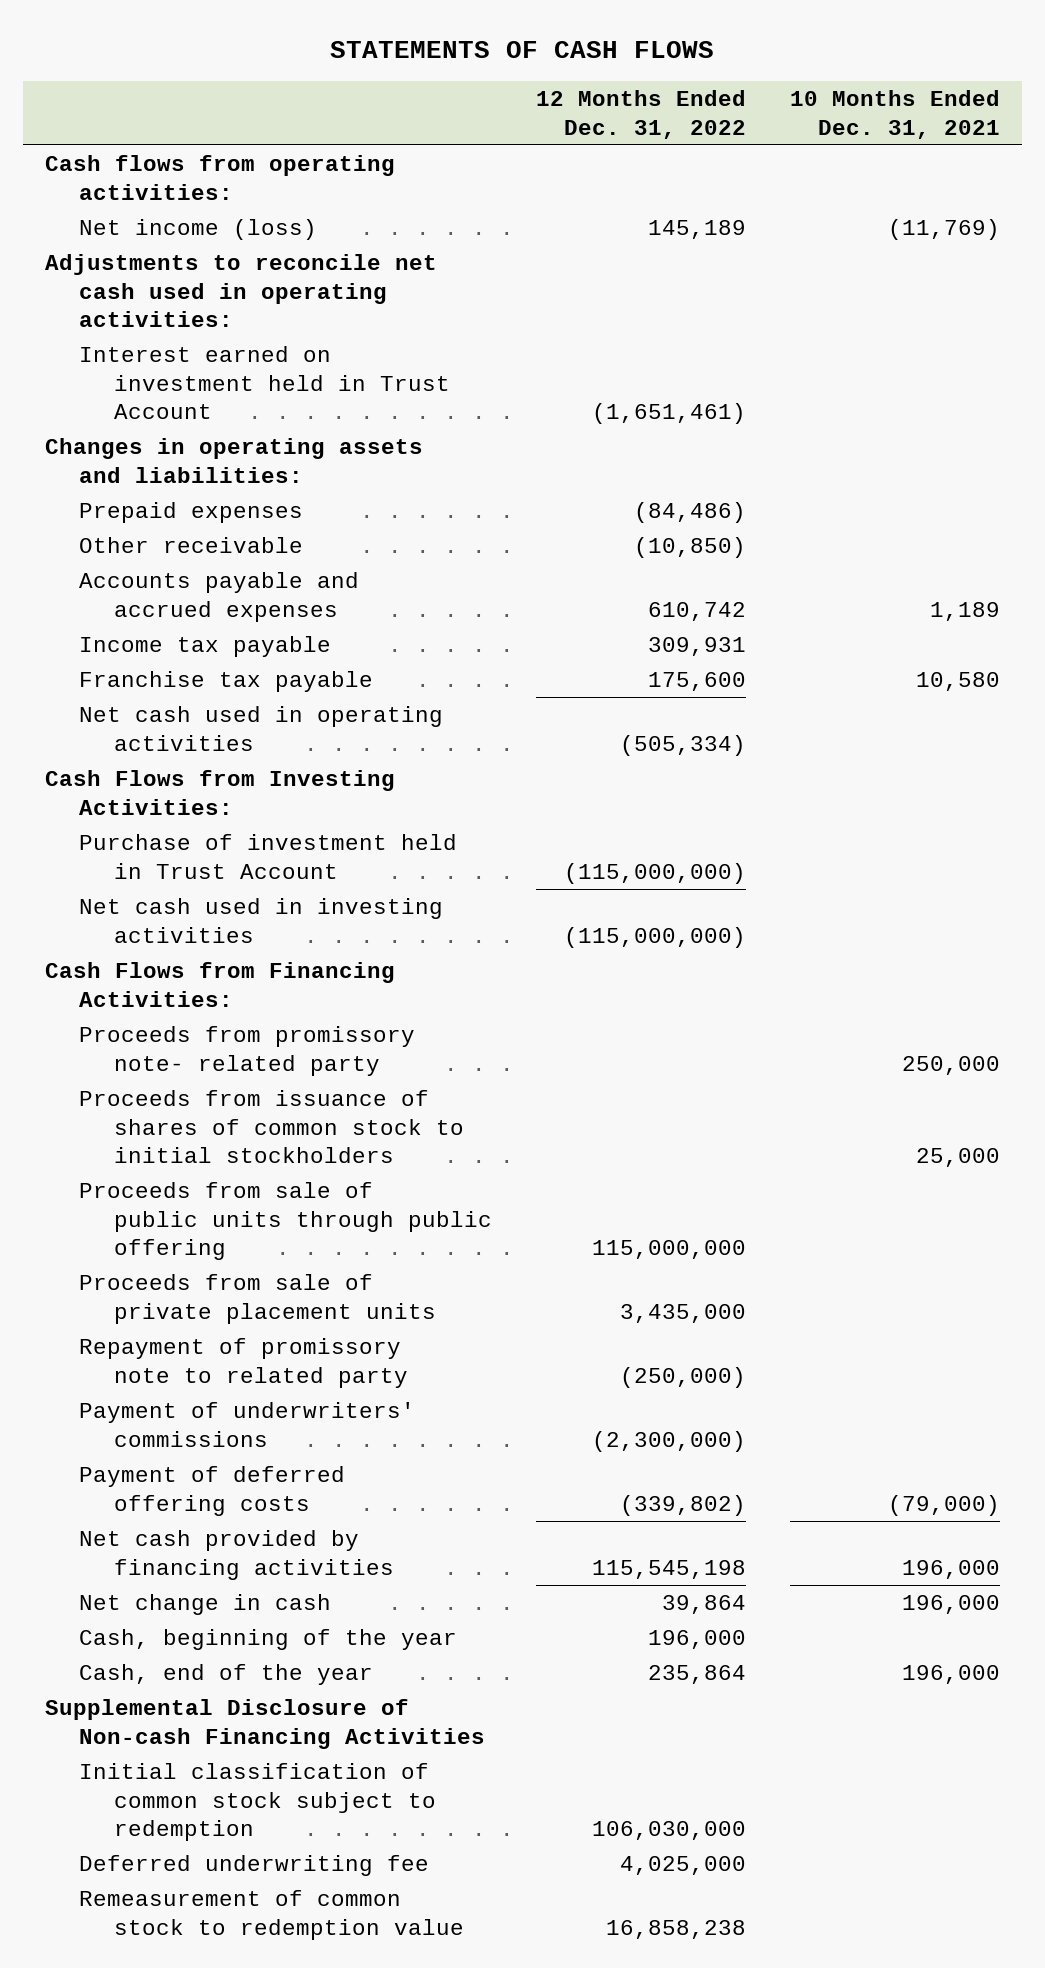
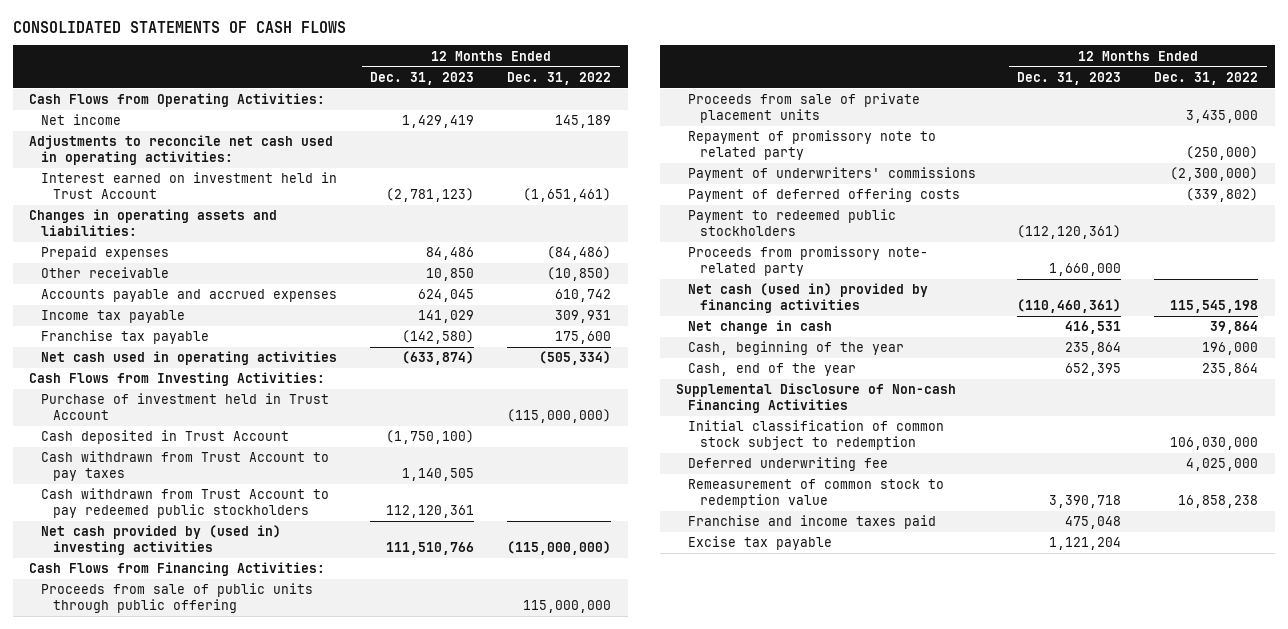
[330,41,715,59] STATEMENTS OF CASH FLOWS -> [12,20,346,33] CONSOLIDATED STATEMENTS OF CASH FLOWS
[789,89,1000,139] 10 Months Ended Dec. 31, 2021 -> none
none -> [370,71,475,85] Dec. 31, 2023
[44,155,395,200] Cash flows from operating activities: -> [29,93,326,108] Cash Flows from Operating Activities:
[79,219,318,241] Net income (loss) -> [40,114,121,126] Net income
none -> [40,430,289,445] Cash deposited in Trust Account
none -> [40,451,329,482] Cash withdrawn from Trust Account to pay taxes
none -> [40,488,329,519] Cash withdrawn from Trust Account to pay redeemed public stockholders
[79,898,444,943] Net cash used in investing activities -> [40,525,281,556] Net cash provided by (used in) investing activities
[79,1090,464,1164] Proceeds from issuance of shares of common stock to initial stockholders -> none
none -> [687,209,896,237] Payment to redeemed public stockholders
[79,1026,416,1076] Proceeds from promissory note- related party -> [687,246,928,277] Proceeds from promissory note- related party
[79,1530,394,1580] Net cash provided by financing activities -> [687,283,928,314] Net cash (used in) provided by financing activities
none -> [687,515,936,530] Franchise and income taxes paid
none -> [687,536,832,551] Excise tax payable

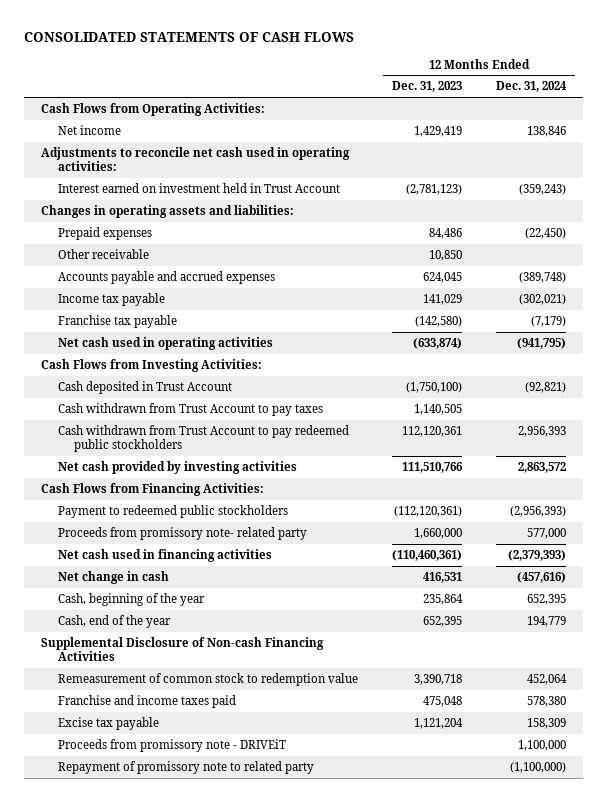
[507,71,612,85] Dec. 31, 2022 -> none
none -> [496,81,568,93] Dec. 31, 2024
[40,393,329,421] Purchase of investment held in Trust Account -> none
[40,525,281,556] Net cash provided by (used in) investing activities -> [57,460,297,474] Net cash provided by investing activities
[40,583,313,614] Proceeds from sale of public units through public offering -> none
[687,93,920,124] Proceeds from sale of private placement units -> none
[687,167,976,182] Payment of underwriters' commissions -> none
[687,188,960,203] Payment of deferred offering costs -> none
[687,283,928,314] Net cash (used in) provided by financing activities -> [57,548,272,562] Net cash used in financing activities
[687,420,944,451] Initial classification of common stock subject to redemption -> none
[687,457,888,472] Deferred underwriting fee -> none
none -> [57,738,286,752] Proceeds from promissory note - DRIVEiT
[687,130,936,161] Repayment of promissory note to related party -> [57,760,314,774] Repayment of promissory note to related party

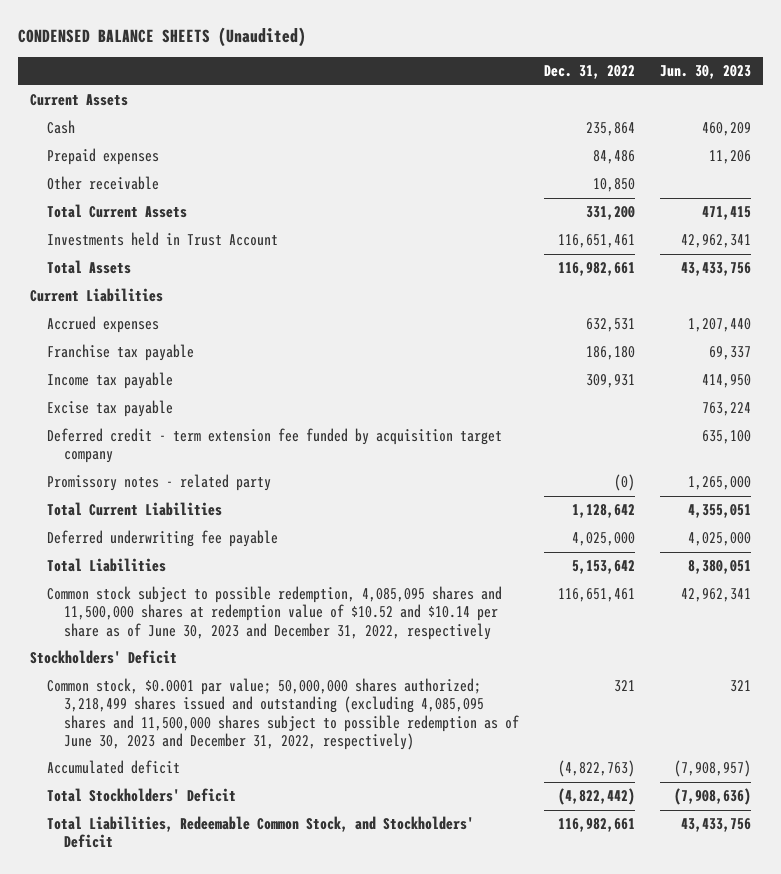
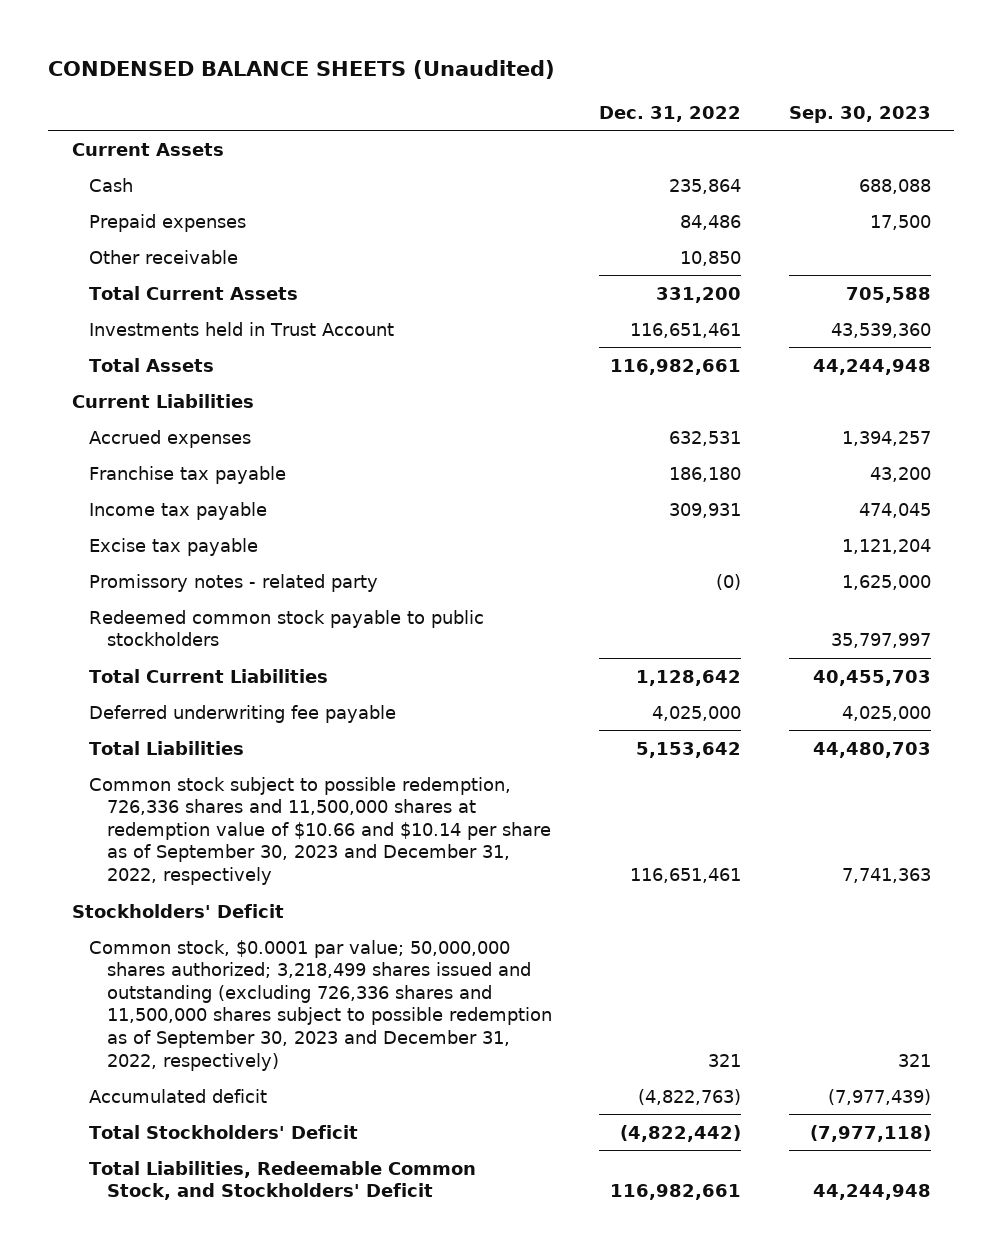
[659,65,751,80] Jun. 30, 2023 -> none
none -> [788,105,931,123] Sep. 30, 2023
[47,428,503,464] Deferred credit - term extension fee funded by acquisition target company -> none
none -> [89,609,485,647] Redeemed common stock payable to public stockholders
[47,586,503,640] Common stock subject to possible redemption, 4,085,095 shares and 11,500,000 shares at redemption value of $10.52 and $10.14 per share as of June 30, 2023 and December 31, 2022, respectively -> [89,776,551,886] Common stock subject to possible redemption, 726,336 shares and 11,500,000 shares at redemption value of $10.66 and $10.14 per share as of September 30, 2023 and December 31, 2022, respectively
[47,678,520,750] Common stock, $0.0001 par value; 50,000,000 shares authorized; 3,218,499 shares issued and outstanding (excluding 4,085,095 shares and 11,500,000 shares subject to possible redemption as of June 30, 2023 and December 31, 2022, respectively) -> [89,939,552,1071] Common stock, $0.0001 par value; 50,000,000 shares authorized; 3,218,499 shares issued and outstanding (excluding 726,336 shares and 11,500,000 shares subject to possible redemption as of September 30, 2023 and December 31, 2022, respectively)

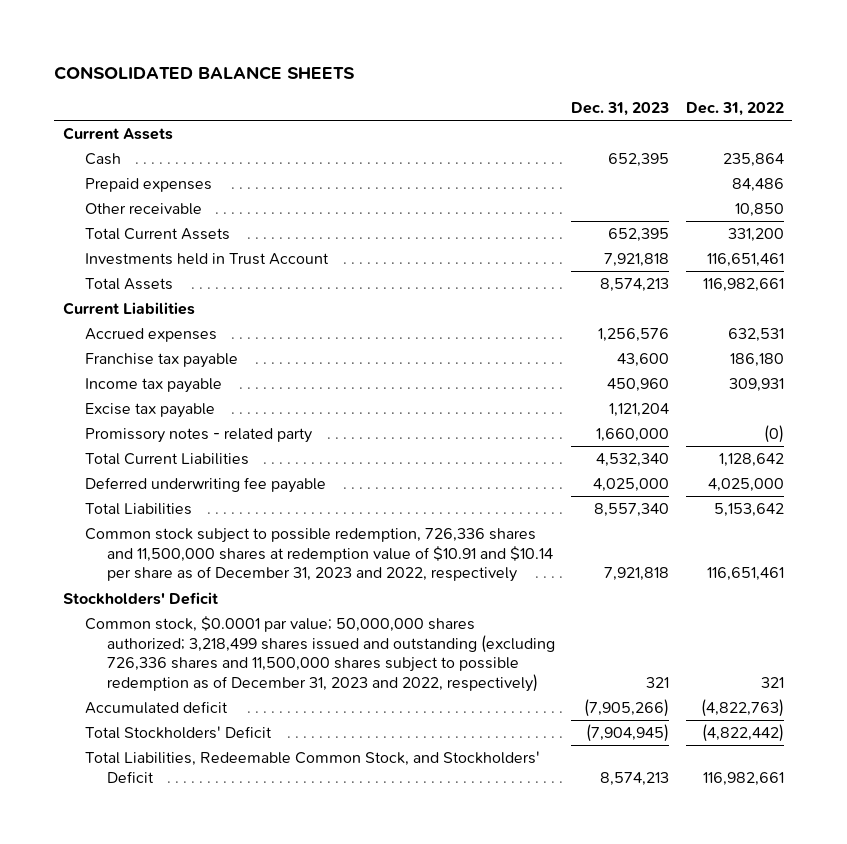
[47,60,555,80] CONDENSED BALANCE SHEETS (Unaudited) -> [54,65,356,80] CONSOLIDATED BALANCE SHEETS
[788,105,931,123] Sep. 30, 2023 -> none
none -> [571,101,670,116] Dec. 31, 2023
[89,609,485,647] Redeemed common stock payable to public stockholders -> none
[89,776,551,886] Common stock subject to possible redemption, 726,336 shares and 11,500,000 shares at redemption value of $10.66 and $10.14 per share as of September 30, 2023 and December 31, 2022, respectively -> [84,528,553,583] Common stock subject to possible redemption, 726,336 shares and 11,500,000 shares at redemption value of $10.91 and $10.14 per share as of December 31, 2023 and 2022, respectively
[89,939,552,1071] Common stock, $0.0001 par value; 50,000,000 shares authorized; 3,218,499 shares issued and outstanding (excluding 726,336 shares and 11,500,000 shares subject to possible redemption as of September 30, 2023 and December 31, 2022, respectively) -> [84,616,555,693] Common stock, $0.0001 par value; 50,000,000 shares authorized; 3,218,499 shares issued and outstanding (excluding 726,336 shares and 11,500,000 shares subject to possible redemption as of December 31, 2023 and 2022, respectively)

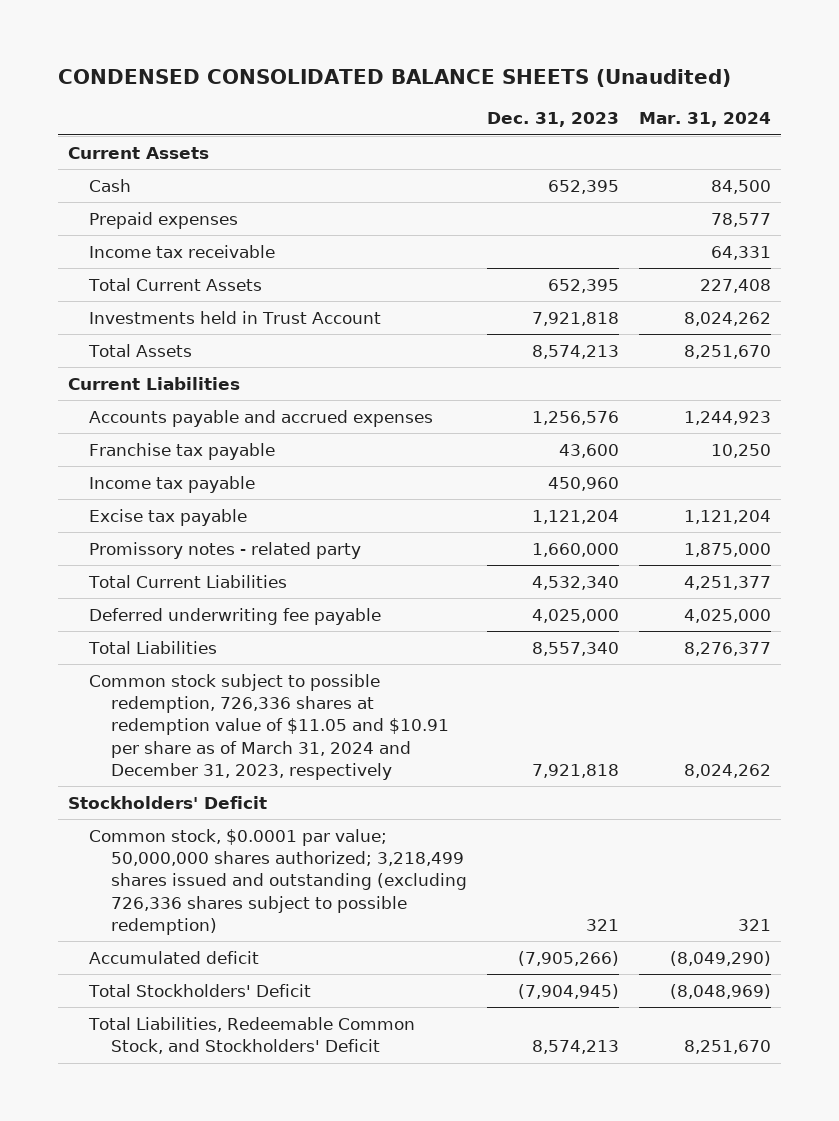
[54,65,356,80] CONSOLIDATED BALANCE SHEETS -> [57,69,731,88] CONDENSED CONSOLIDATED BALANCE SHEETS (Unaudited)
[685,101,784,116] Dec. 31, 2022 -> none
none -> [639,112,772,128] Mar. 31, 2024
[84,203,202,216] Other receivable -> none
none -> [89,244,276,258] Income tax receivable
[84,328,217,343] Accrued expenses -> [89,409,434,427] Accounts payable and accrued expenses
[84,528,553,583] Common stock subject to possible redemption, 726,336 shares and 11,500,000 shares at redemption value of $10.91 and $10.14 per share as of December 31, 2023 and 2022, respectively -> [89,673,450,781] Common stock subject to possible redemption, 726,336 shares at redemption value of $11.05 and $10.91 per share as of March 31, 2024 and December 31, 2023, respectively
[84,616,555,693] Common stock, $0.0001 par value; 50,000,000 shares authorized; 3,218,499 shares issued and outstanding (excluding 726,336 shares and 11,500,000 shares subject to possible redemption as of December 31, 2023 and 2022, respectively) -> [89,828,468,936] Common stock, $0.0001 par value; 50,000,000 shares authorized; 3,218,499 shares issued and outstanding (excluding 726,336 shares subject to possible redemption)

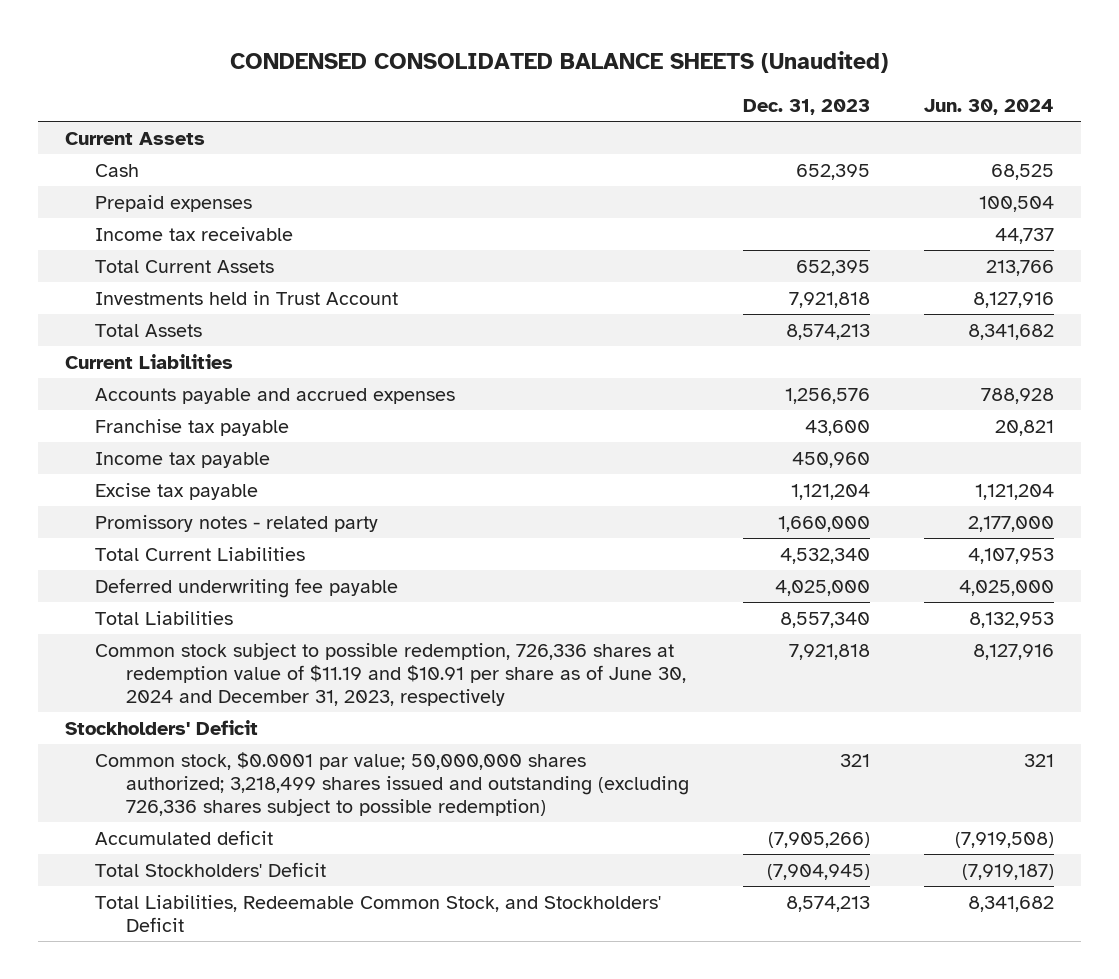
[639,112,772,128] Mar. 31, 2024 -> none
none -> [923,98,1054,115] Jun. 30, 2024
[89,673,450,781] Common stock subject to possible redemption, 726,336 shares at redemption value of $11.05 and $10.91 per share as of March 31, 2024 and December 31, 2023, respectively -> [95,641,686,706] Common stock subject to possible redemption, 726,336 shares at redemption value of $11.19 and $10.91 per share as of June 30, 2024 and December 31, 2023, respectively

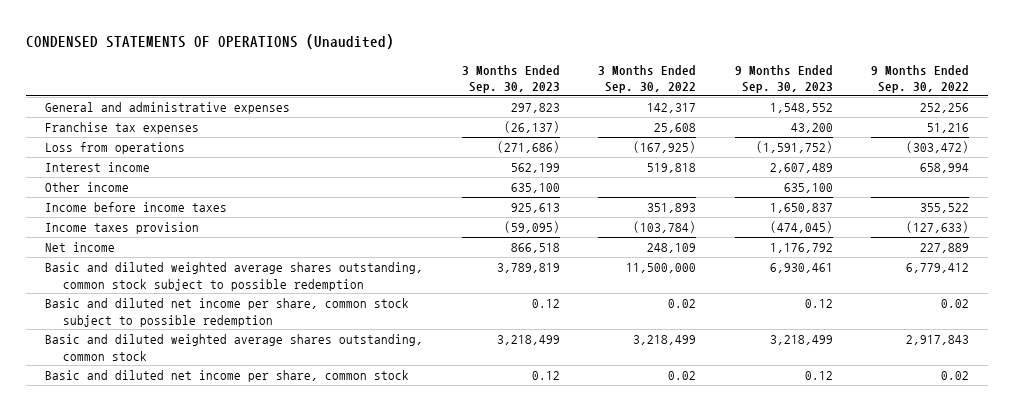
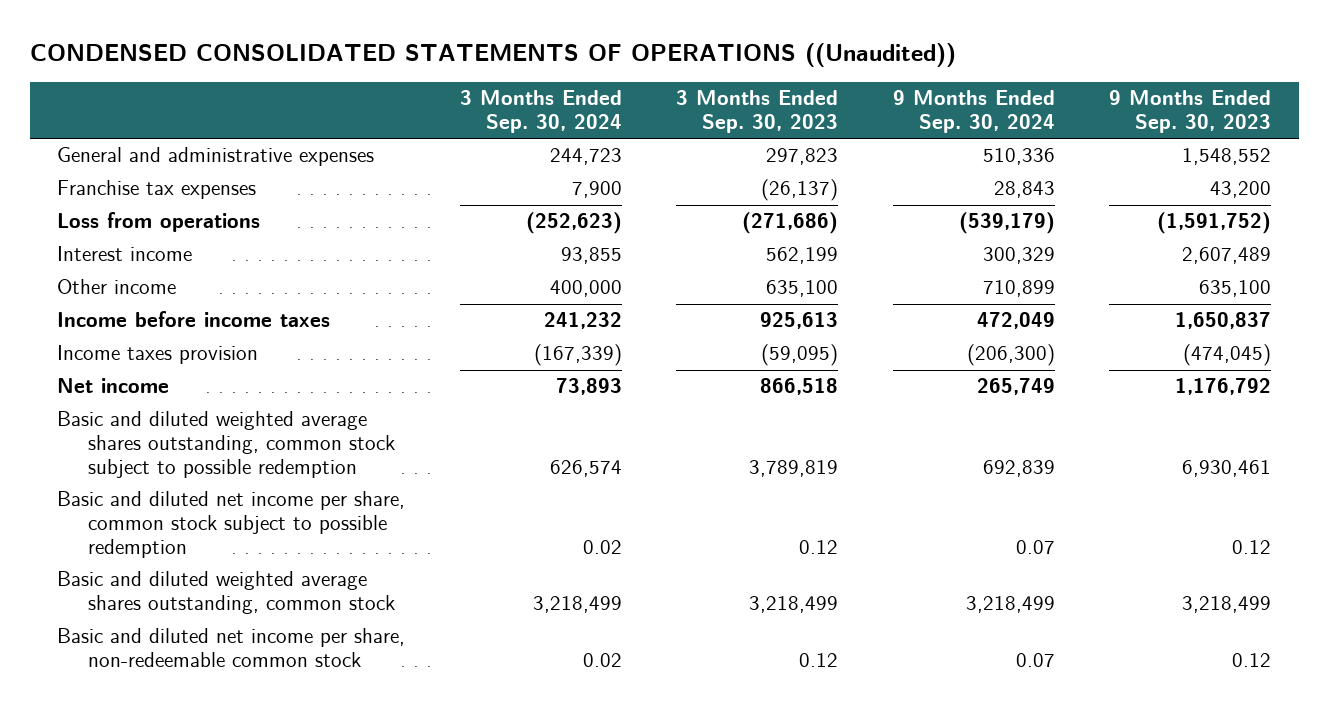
[25,34,394,50] CONDENSED STATEMENTS OF OPERATIONS (Unaudited) -> [29,43,956,68] CONDENSED CONSOLIDATED STATEMENTS OF OPERATIONS ((Unaudited))
[598,64,697,94] 3 Months Ended Sep. 30, 2022 -> none
[871,64,970,94] 9 Months Ended Sep. 30, 2022 -> none
none -> [459,90,622,134] 3 Months Ended Sep. 30, 2024
none -> [892,90,1055,134] 9 Months Ended Sep. 30, 2024
[45,370,410,383] Basic and diluted net income per share, common stock -> [56,628,405,668] Basic and diluted net income per share, non-redeemable common stock

